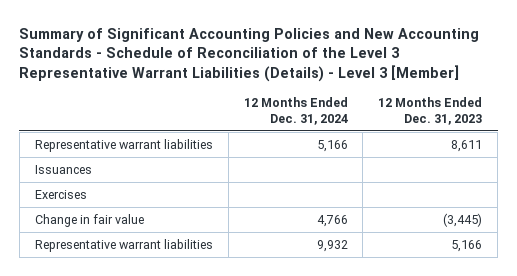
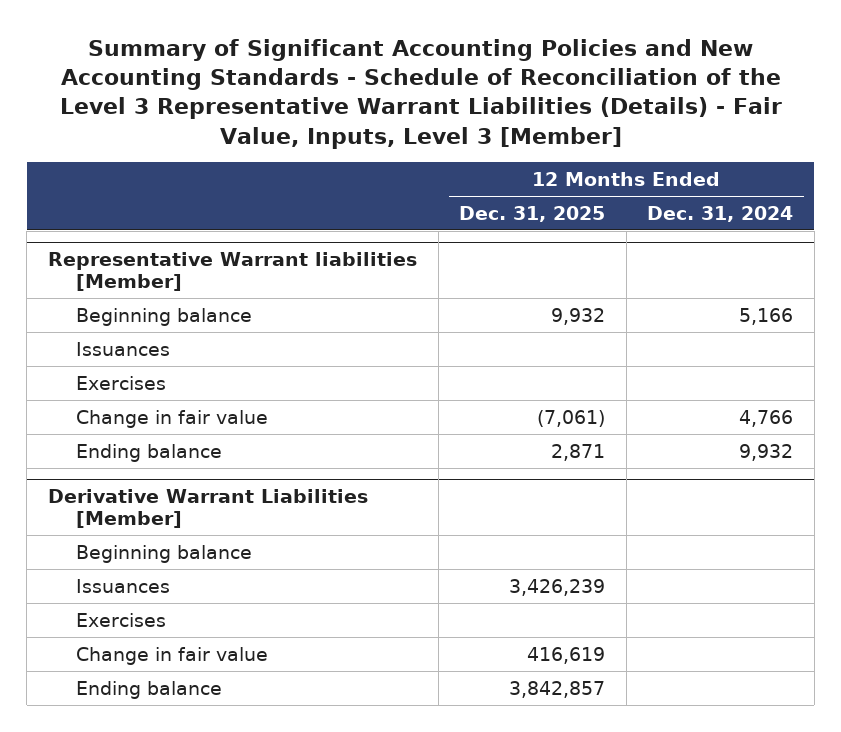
[19,27,480,82] Summary of Significant Accounting Policies and New Accounting Standards - Schedule of Reconciliation of the Level 3 Representative Warrant Liabilities (Details) - Level 3 [Member] -> [59,39,782,149] Summary of Significant Accounting Policies and New Accounting Standards - Schedule of Reconciliation of the Level 3 Representative Warrant Liabilities (Details) - Fair Value, Inputs, Level 3 [Member]
[378,97,483,125] 12 Months Ended Dec. 31, 2023 -> none
none -> [459,205,606,222] Dec. 31, 2025
none -> [47,251,417,292] Representative Warrant liabilities [Member]
[34,138,213,152] Representative warrant liabilities -> [75,307,252,326] Beginning balance
[34,238,213,252] Representative warrant liabilities -> [75,443,222,462] Ending balance
none -> [47,488,368,529] Derivative Warrant Liabilities [Member]
none -> [75,544,252,563] Beginning balance
none -> [75,578,170,593] Issuances
none -> [75,612,166,627] Exercises
none -> [75,646,268,665] Change in fair value
none -> [75,680,222,699] Ending balance

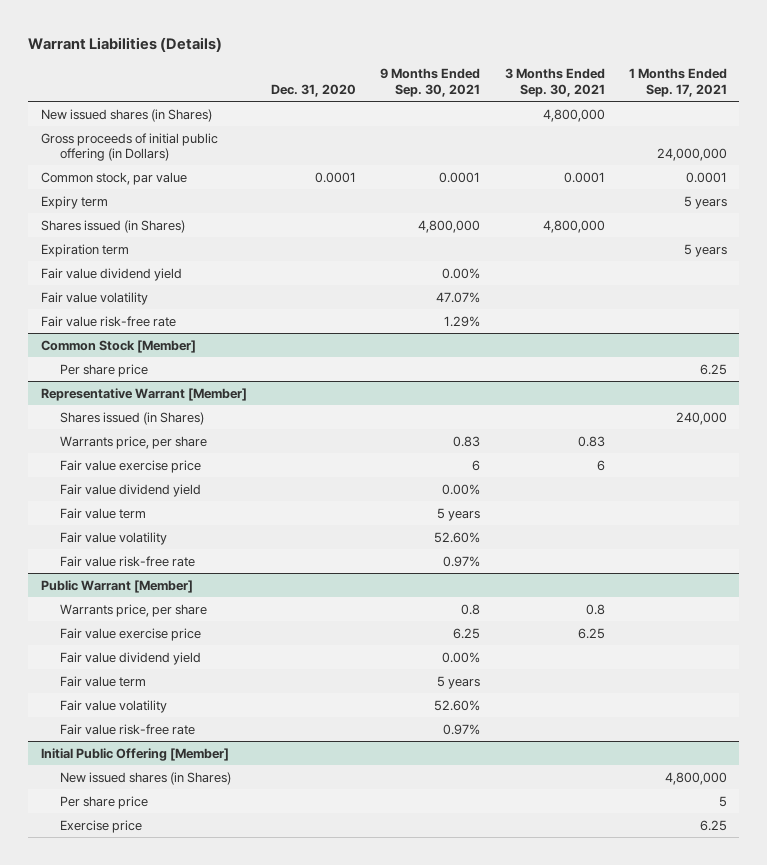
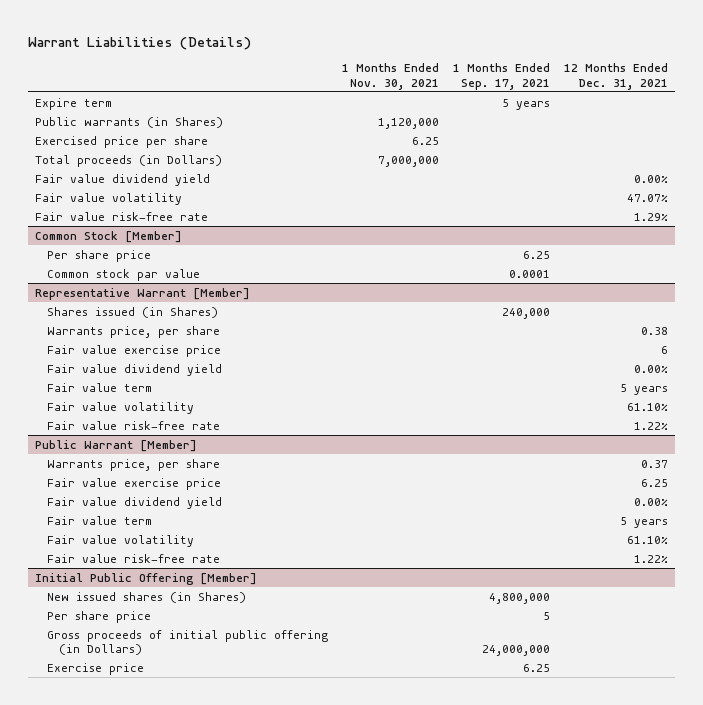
[270,83,356,97] Dec. 31, 2020 -> none
[380,68,481,97] 9 Months Ended Sep. 30, 2021 -> none
[504,68,605,97] 3 Months Ended Sep. 30, 2021 -> none
none -> [342,63,440,90] 1 Months Ended Nov. 30, 2021
none -> [564,63,669,90] 12 Months Ended Dec. 31, 2021
[40,108,212,122] New issued shares (in Shares) -> none
[40,132,218,161] Gross proceeds of initial public offering (in Dollars) -> none
[40,171,187,185] Common stock, par value -> none
[40,219,185,233] Shares issued (in Shares) -> none
[40,243,129,257] Expiration term -> none
[40,195,108,209] Expiry term -> [34,97,112,110] Expire term
none -> [34,116,223,128] Public warrants (in Shares)
none -> [34,135,208,148] Exercised price per share
none -> [34,154,222,167] Total proceeds (in Dollars)
none -> [47,268,201,281] Common stock par value
none -> [47,629,329,655] Gross proceeds of initial public offering (in Dollars)

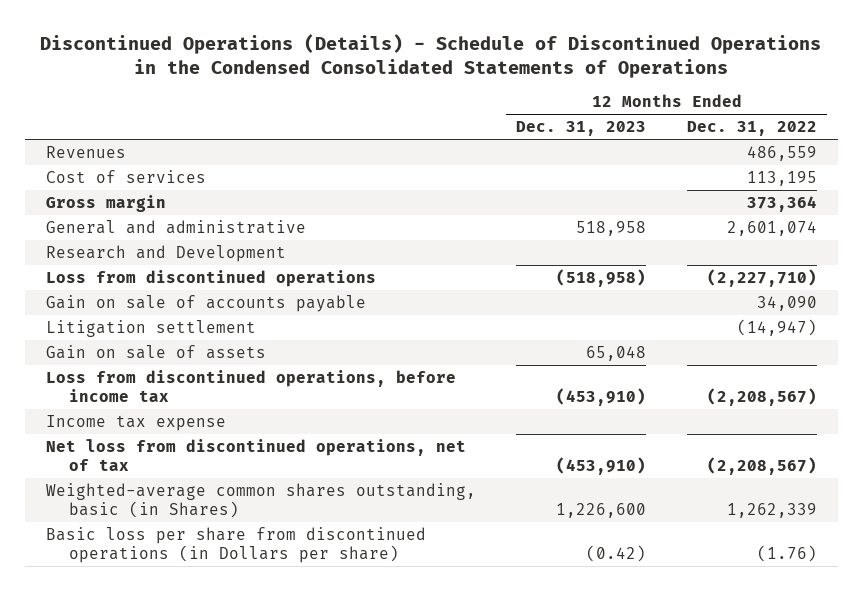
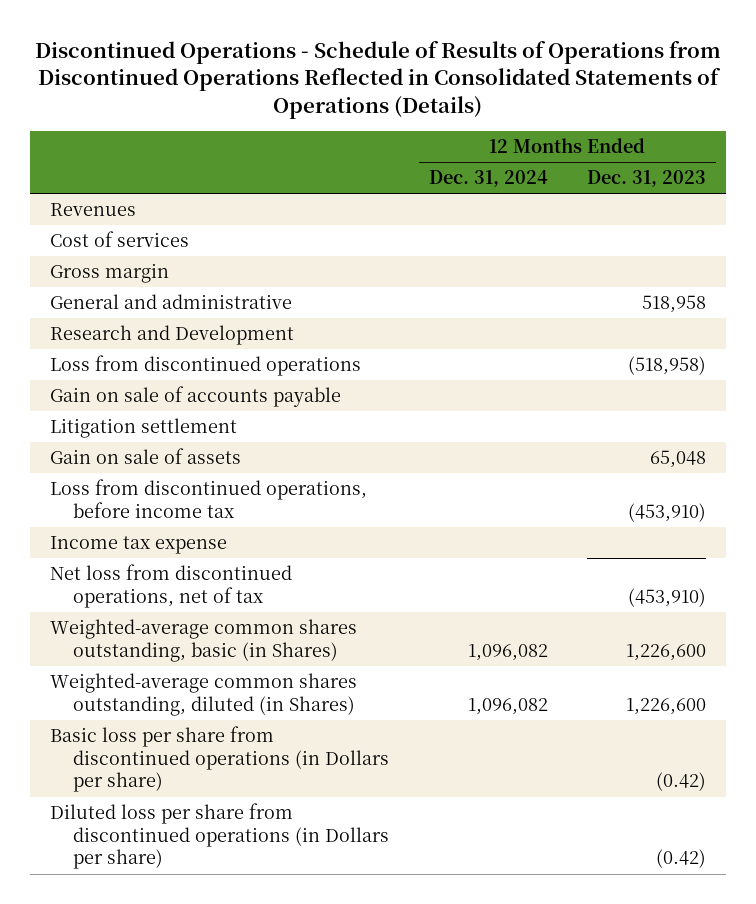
[40,33,822,78] Discontinued Operations (Details) - Schedule of Discontinued Operations in the Condensed Consolidated Statements of Operations -> [34,40,721,119] Discontinued Operations - Schedule of Results of Operations from Discontinued Operations Reflected in Consolidated Statements of Operations (Details)
[687,121,818,137] Dec. 31, 2022 -> none
none -> [428,170,548,188] Dec. 31, 2024
none -> [49,673,357,716] Weighted-average common shares outstanding, diluted (in Shares)
none -> [49,803,389,870] Diluted loss per share from discontinued operations (in Dollars per share)

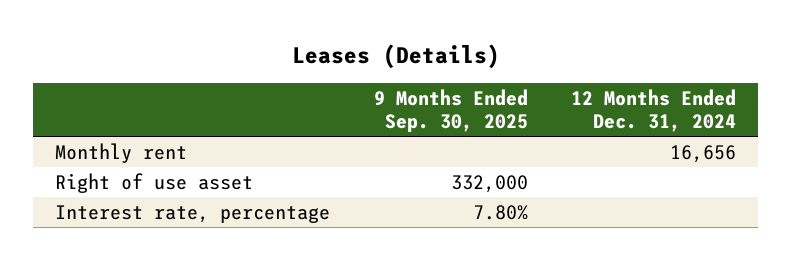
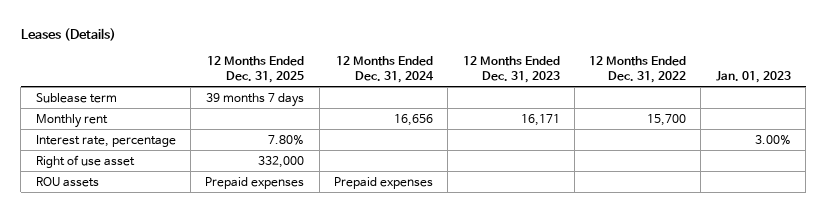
[373,88,528,133] 9 Months Ended Sep. 30, 2025 -> none
none -> [207,55,305,83] 12 Months Ended Dec. 31, 2025
none -> [462,55,560,83] 12 Months Ended Dec. 31, 2023
none -> [589,55,687,83] 12 Months Ended Dec. 31, 2022
none -> [715,70,791,83] Jan. 01, 2023
none -> [35,92,117,103] Sublease term
[54,172,253,193] Right of use asset -> [35,154,135,168] Right of use asset
none -> [35,176,99,187] ROU assets

